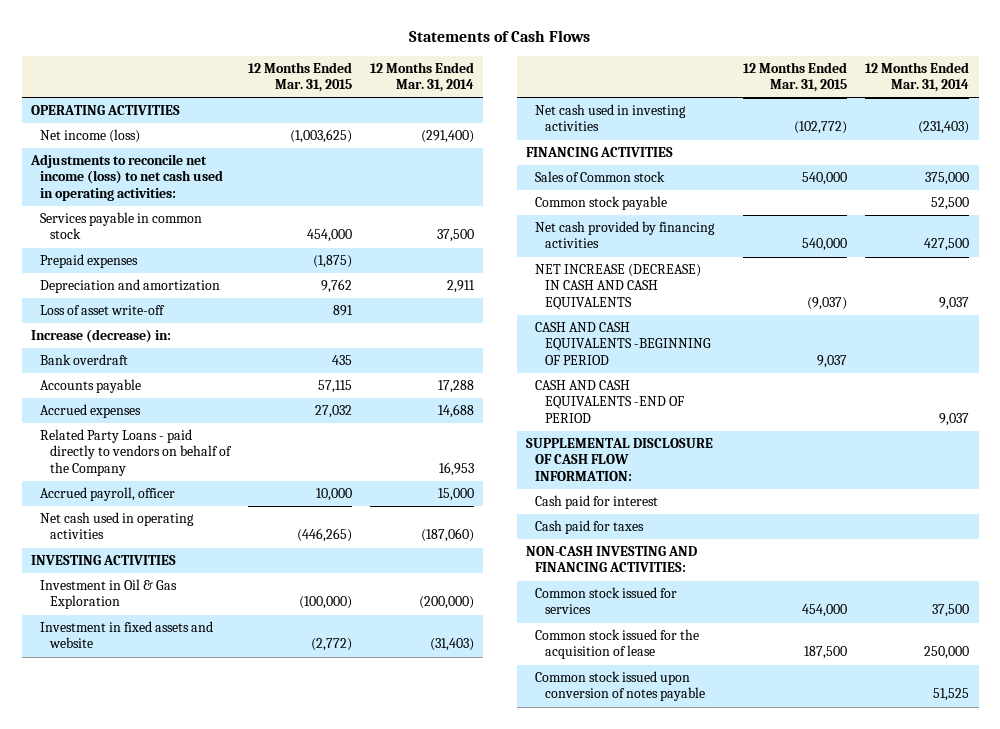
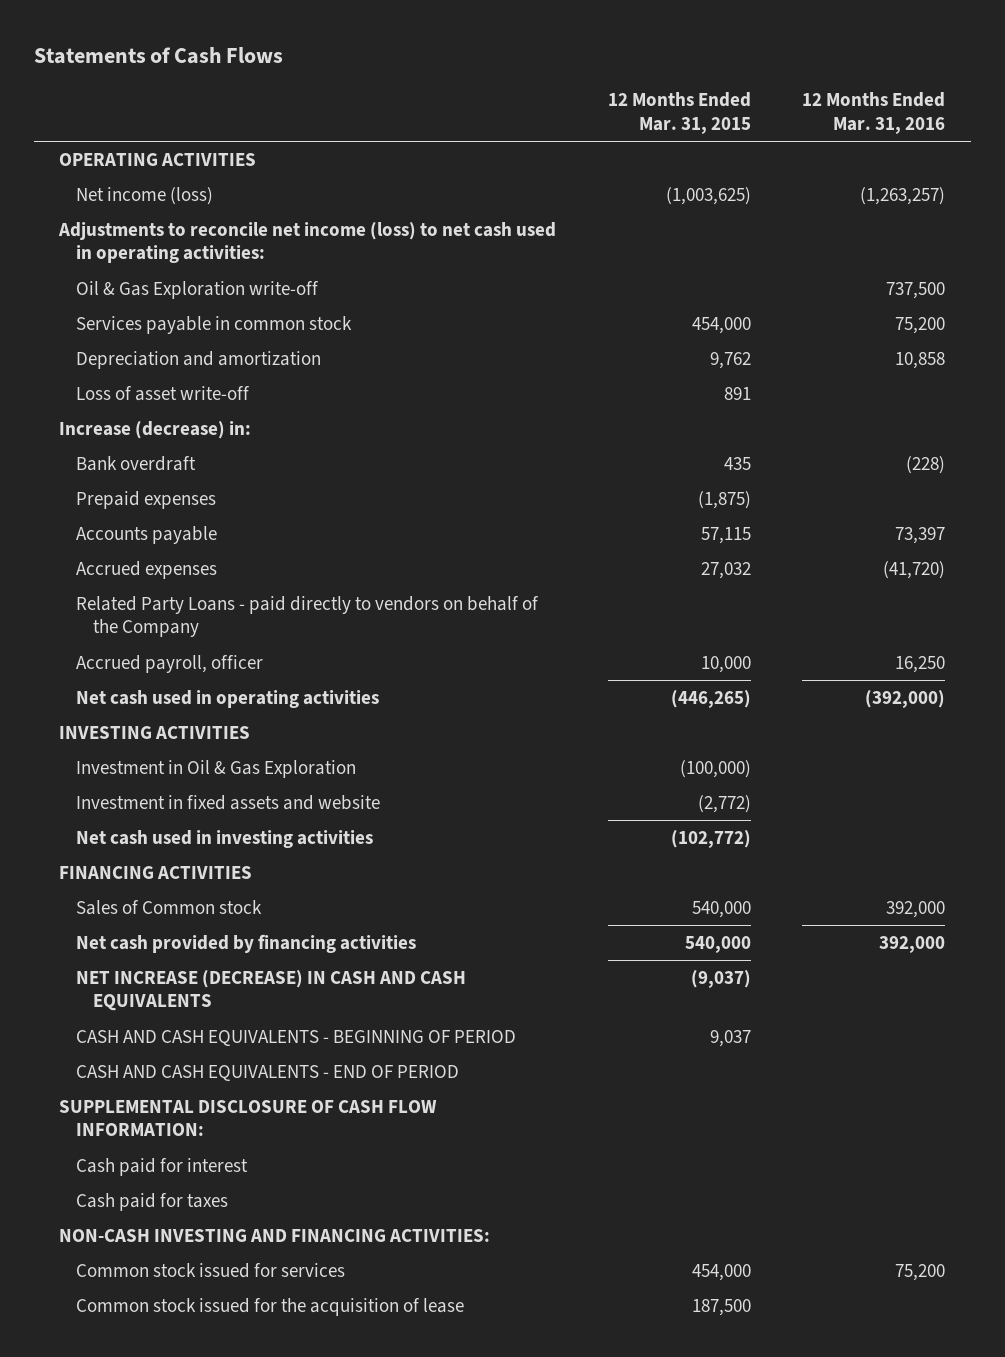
[370,62,475,93] 12 Months Ended Mar. 31, 2014 -> none
none -> [802,92,946,134] 12 Months Ended Mar. 31, 2016
none -> [76,280,320,299] Oil & Gas Exploration write-off
[40,254,139,269] Prepaid expenses -> [76,490,217,509] Prepaid expenses
[535,196,668,211] Common stock payable -> none
[535,322,711,365] CASH AND CASH EQUIVALENTS -BEGINNING OF PERIOD -> [76,1029,517,1046] CASH AND CASH EQUIVALENTS - BEGINNING OF PERIOD
[535,380,684,423] CASH AND CASH EQUIVALENTS -END OF PERIOD -> [76,1064,460,1081] CASH AND CASH EQUIVALENTS - END OF PERIOD
[535,671,705,702] Common stock issued upon conversion of notes payable -> none

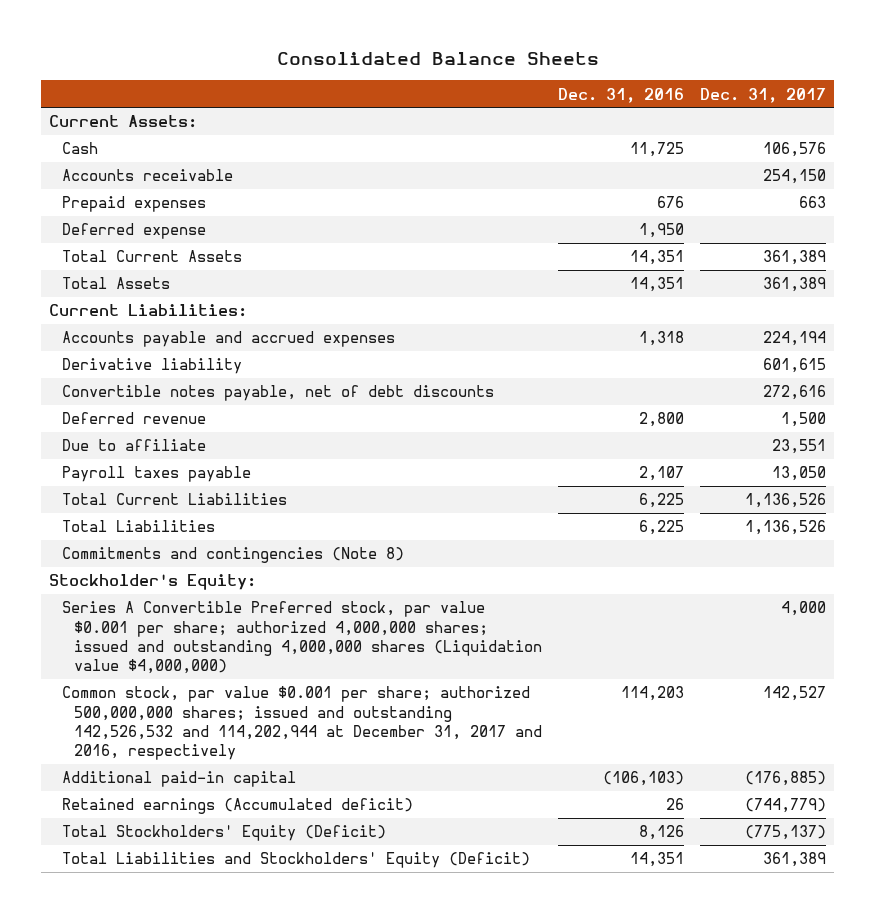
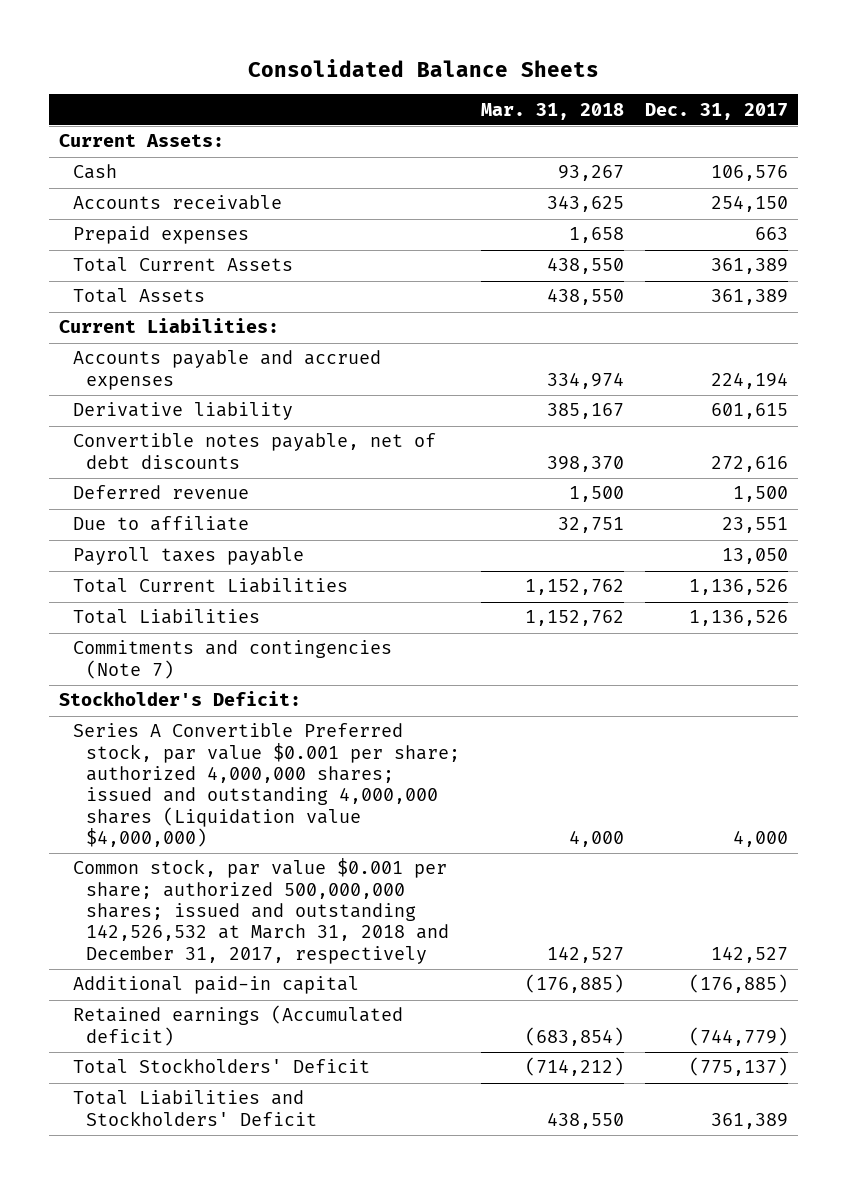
[558,87,685,103] Dec. 31, 2016 -> none
none -> [481,102,625,120] Mar. 31, 2018
[61,223,206,240] Deferred expense -> none
[61,547,404,564] Commitments and contingencies (Note 8) -> [72,640,392,679] Commitments and contingencies (Note 7)
[49,574,257,591] Stockholder's Equity: -> [59,691,302,707] Stockholder's Deficit:
[61,686,543,760] Common stock, par value $0.001 per share; authorized 500,000,000 shares; issued and outstanding 142,526,532 and 114,202,944 at December 31, 2017 and 2016, respectively -> [72,858,450,964] Common stock, par value $0.001 per share; authorized 500,000,000 shares; issued and outstanding 142,526,532 at March 31, 2018 and December 31, 2017, respectively
[61,825,386,842] Total Stockholders' Equity (Deficit) -> [72,1058,370,1075] Total Stockholders' Deficit
[61,852,530,869] Total Liabilities and Stockholders' Equity (Deficit) -> [72,1090,318,1126] Total Liabilities and Stockholders' Deficit

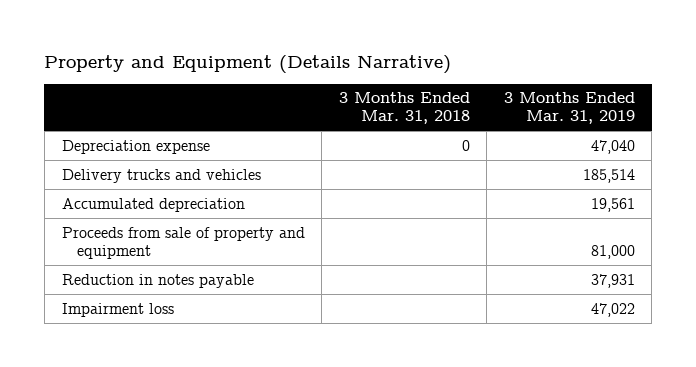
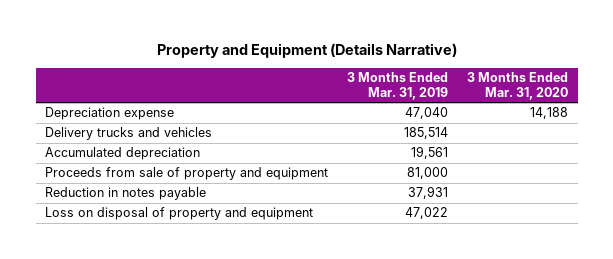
[338,92,470,125] 3 Months Ended Mar. 31, 2018 -> none
none -> [467,72,569,101] 3 Months Ended Mar. 31, 2020
[61,302,174,317] Impairment loss -> [45,207,314,221] Loss on disposal of property and equipment

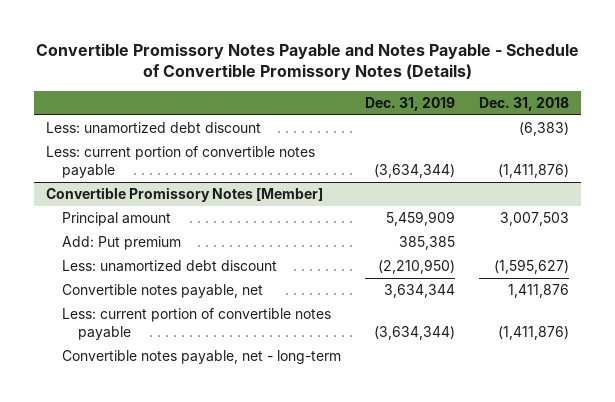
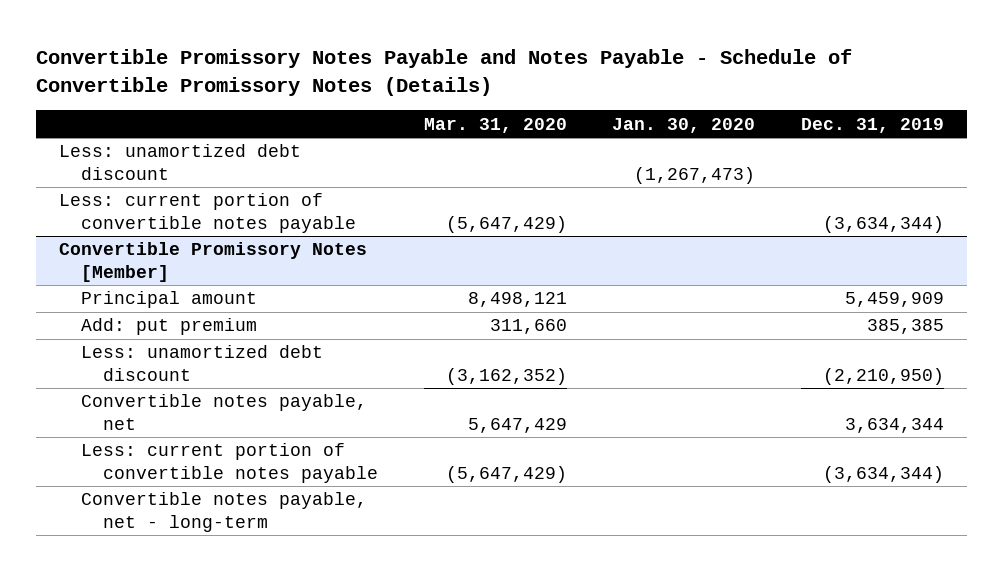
[479,97,570,112] Dec. 31, 2018 -> none
none -> [423,117,567,133] Mar. 31, 2020
none -> [612,117,756,133] Jan. 30, 2020
[62,235,182,250] Add: Put premium -> [81,318,258,336] Add: put premium

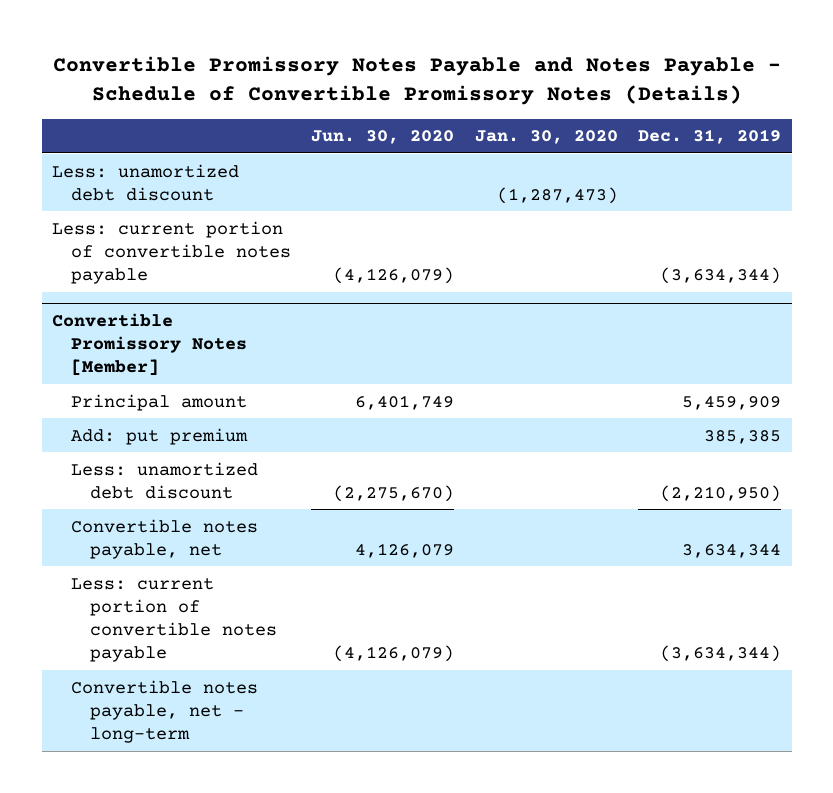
[423,117,567,133] Mar. 31, 2020 -> none
none -> [311,130,455,145] Jun. 30, 2020
[634,166,756,184] (1,267,473) -> [496,186,618,204] (1,287,473)

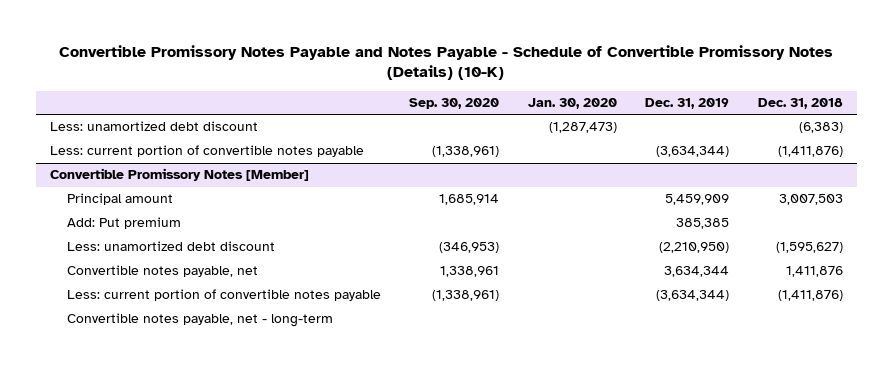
[52,55,781,105] Convertible Promissory Notes Payable and Notes Payable - Schedule of Convertible Promissory Notes (Details) -> [59,44,834,81] Convertible Promissory Notes Payable and Notes Payable - Schedule of Convertible Promissory Notes (Details) (10-K)
[311,130,455,145] Jun. 30, 2020 -> none
none -> [409,98,500,110] Sep. 30, 2020
none -> [757,98,843,110] Dec. 31, 2018
[71,427,249,445] Add: put premium -> [66,217,181,230] Add: Put premium

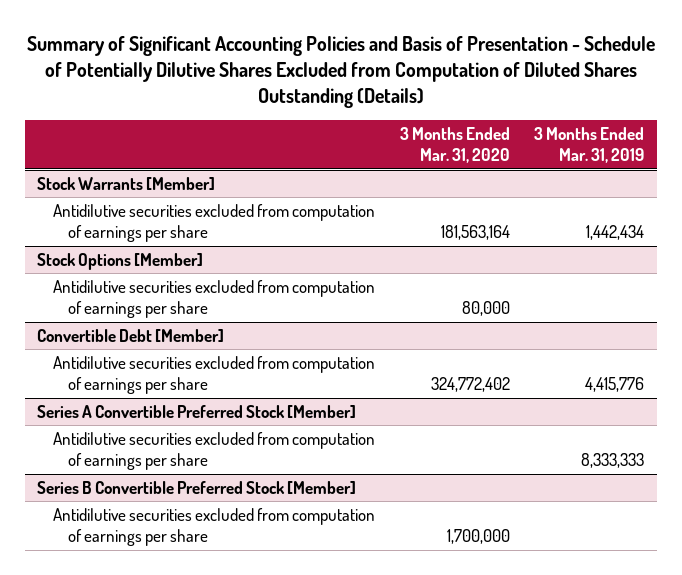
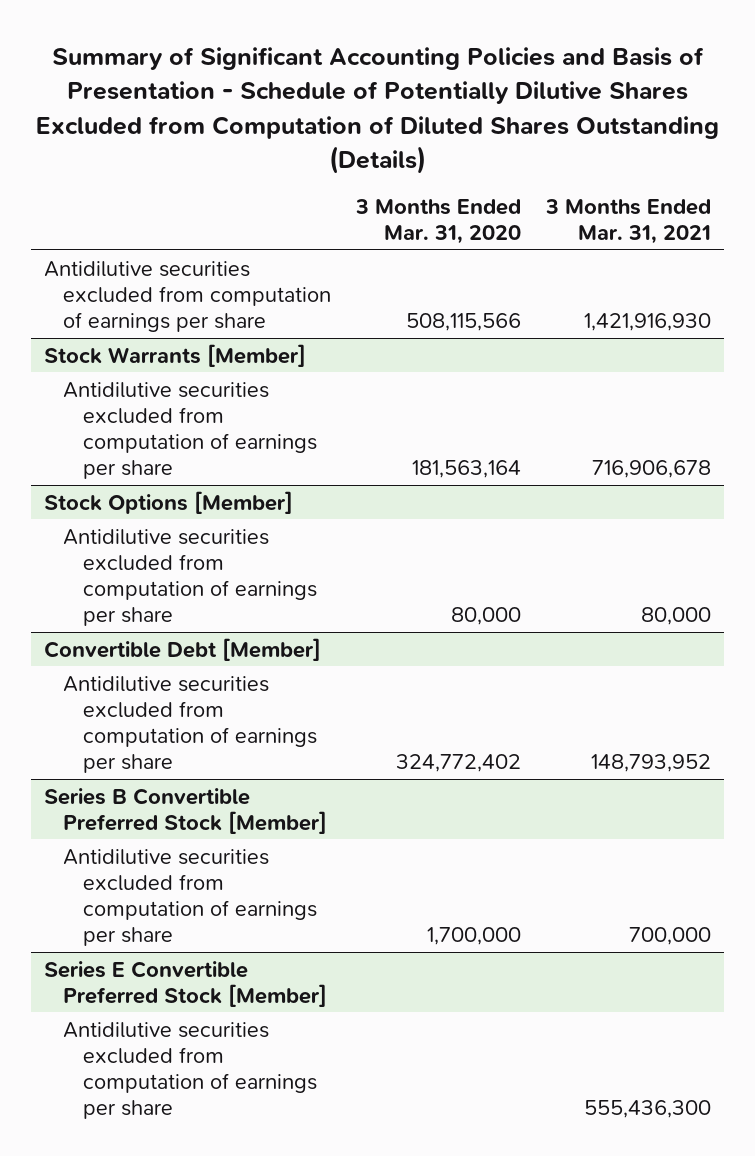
[534,127,645,164] 3 Months Ended Mar. 31, 2019 -> none
none -> [545,198,712,245] 3 Months Ended Mar. 31, 2021
none -> [43,260,332,332] Antidilutive securities excluded from computation of earnings per share
[37,404,357,418] Series A Convertible Preferred Stock [Member] -> none
[52,431,375,471] Antidilutive securities excluded from computation of earnings per share -> none
none -> [43,960,328,1007] Series E Convertible Preferred Stock [Member]
none -> [63,1021,317,1120] Antidilutive securities excluded from computation of earnings per share

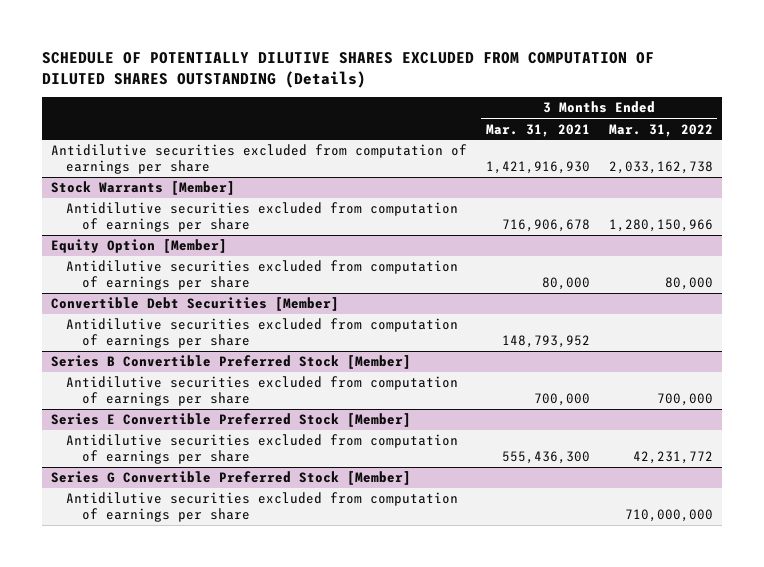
[35,47,719,174] Summary of Significant Accounting Policies and Basis of Presentation - Schedule of Potentially Dilutive Shares Excluded from Computation of Diluted Shares Outstanding (Details) -> [41,51,654,88] SCHEDULE OF POTENTIALLY DILUTIVE SHARES EXCLUDED FROM COMPUTATION OF DILUTED SHARES OUTSTANDING (Details)
[355,198,522,245] 3 Months Ended Mar. 31, 2020 -> none
none -> [608,123,713,137] Mar. 31, 2022
[43,490,293,514] Stock Options [Member] -> [51,239,228,254] Equity Option [Member]
[43,637,321,661] Convertible Debt [Member] -> [51,297,340,312] Convertible Debt Securities [Member]
none -> [51,471,412,486] Series G Convertible Preferred Stock [Member]
none -> [66,492,459,522] Antidilutive securities excluded from computation of earnings per share

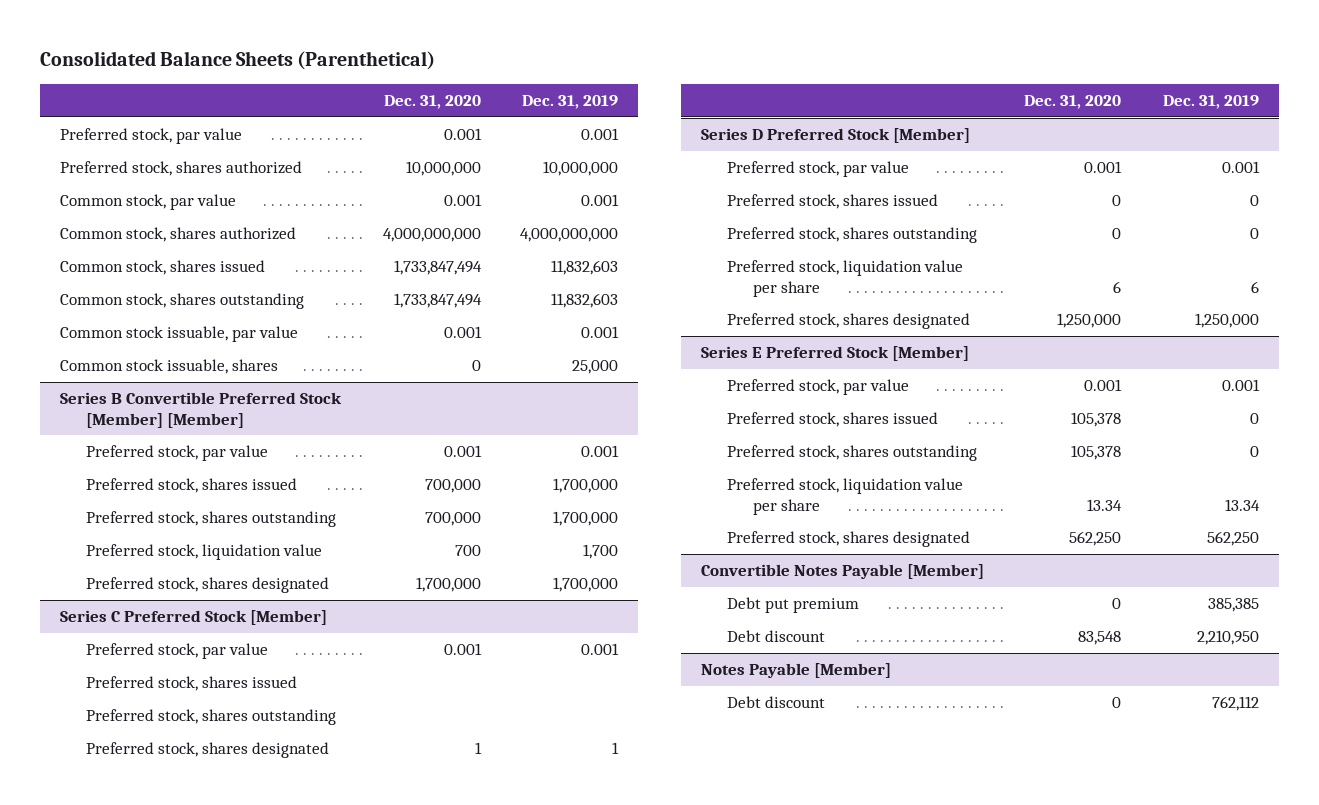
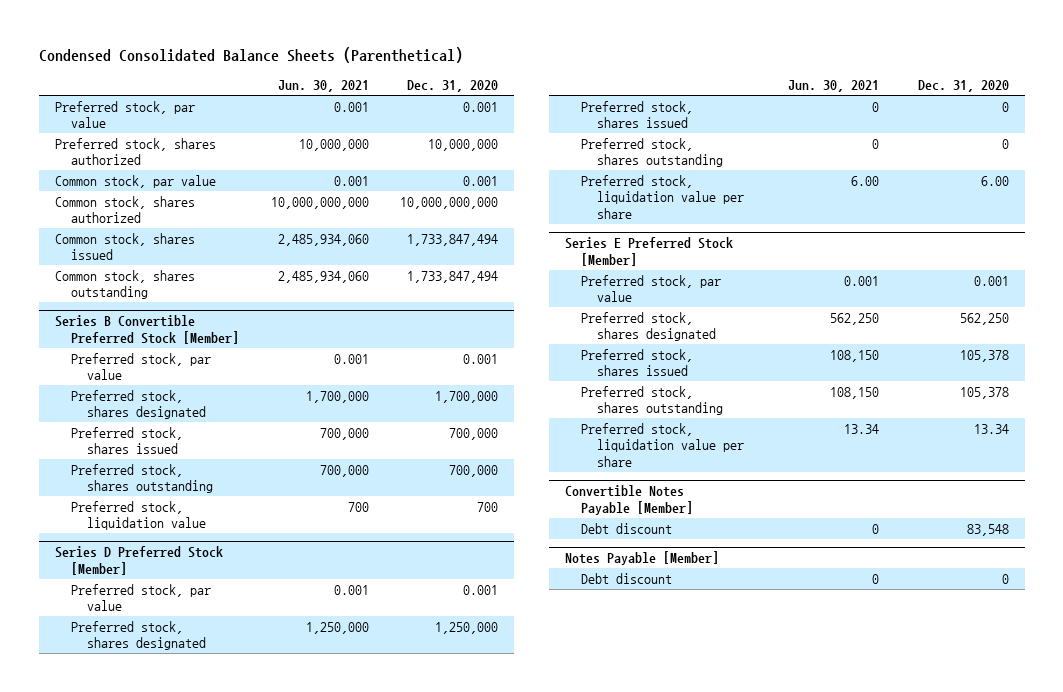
[39,51,435,71] Consolidated Balance Sheets (Parenthetical) -> [38,47,463,64] Condensed Consolidated Balance Sheets (Parenthetical)
[522,94,619,109] Dec. 31, 2019 -> none
none -> [277,80,369,93] Jun. 30, 2021
[382,228,481,243] 4,000,000,000 -> [400,196,499,209] 10,000,000,000
[59,326,298,343] Common stock issuable, par value -> none
[59,359,278,375] Common stock issuable, shares -> none
[59,392,342,428] Series B Convertible Preferred Stock [Member] [Member] -> [54,315,239,344] Series B Convertible Preferred Stock [Member]
none -> [70,389,206,420] Preferred stock, shares designated
[85,577,329,594] Preferred stock, shares designated -> none
[59,610,327,626] Series C Preferred Stock [Member] -> none
[85,643,268,660] Preferred stock, par value -> none
[85,676,297,692] Preferred stock, shares issued -> none
[85,709,336,726] Preferred stock, shares outstanding -> none
[85,742,329,759] Preferred stock, shares designated -> none
[726,313,970,330] Preferred stock, shares designated -> [70,620,206,651] Preferred stock, shares designated
[1113,280,1122,293] 6 -> [980,175,1009,186] 6.00
[726,531,970,548] Preferred stock, shares designated -> [581,311,716,342] Preferred stock, shares designated
[726,597,859,614] Debt put premium -> none

